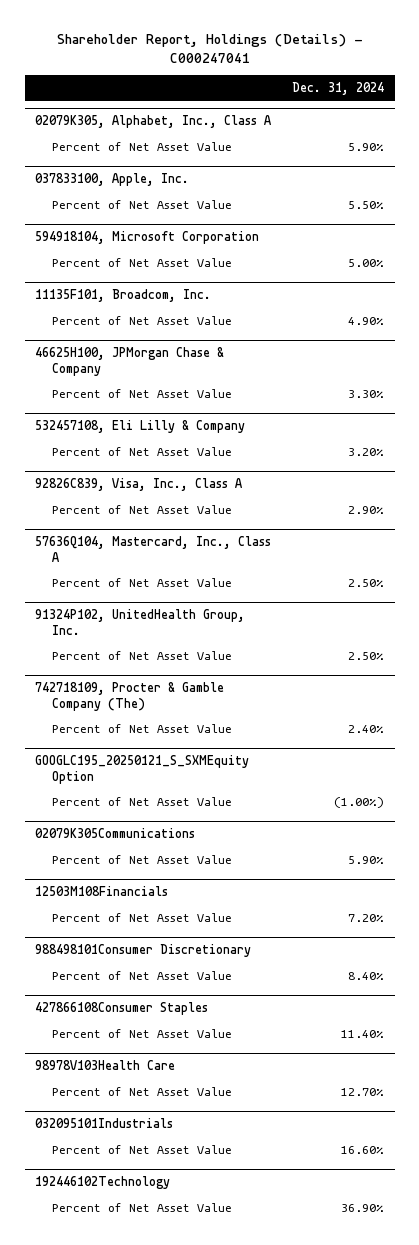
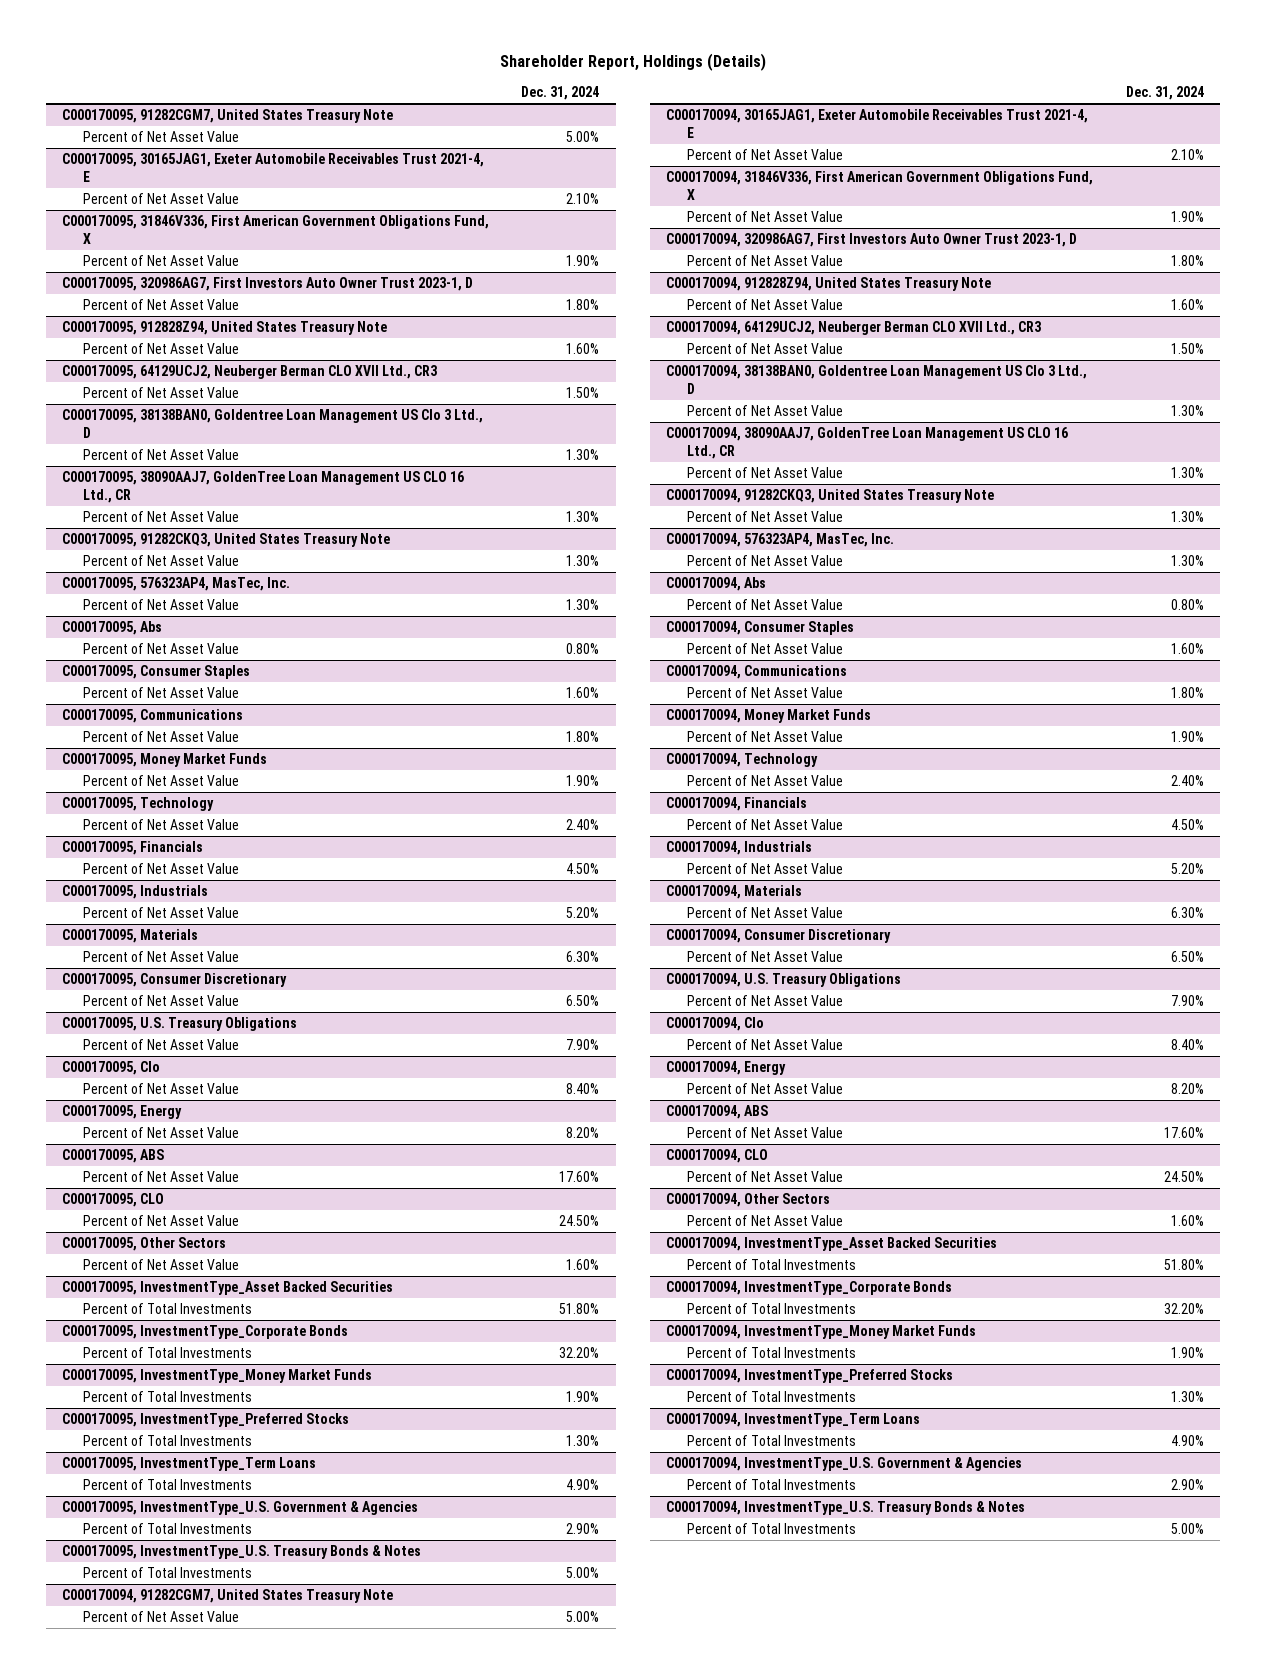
[56,33,363,63] Shareholder Report, Holdings (Details) - C000247041 -> [499,53,766,72] Shareholder Report, Holdings (Details)
[35,115,272,129] 02079K305, Alphabet, Inc., Class A -> none
[52,141,233,151] Percent of Net Asset Value -> none
[35,173,190,187] 037833100, Apple, Inc. -> none
[52,199,233,209] Percent of Net Asset Value -> none
[35,231,260,245] 594918104, Microsoft Corporation -> none
none -> [62,108,394,123] C000170095, 91282CGM7, United States Treasury Note
[35,289,212,303] 11135F101, Broadcom, Inc. -> none
[35,347,225,376] 46625H100, JPMorgan Chase & Company -> none
[35,420,246,434] 532457108, Eli Lilly & Company -> none
[35,478,243,492] 92826C839, Visa, Inc., Class A -> none
[35,536,272,562] 57636Q104, Mastercard, Inc., Class A -> none
[35,609,246,635] 91324P102, UnitedHealth Group, Inc. -> none
[35,682,225,711] 742718109, Procter & Gamble Company (The) -> none
none -> [62,152,485,182] C000170095, 30165JAG1, Exeter Automobile Receivables Trust 2021-4, E
[348,316,385,325] 4.90% -> [566,192,600,204] 2.10%
none -> [62,214,490,244] C000170095, 31846V336, First American Government Obligations Fund, X
[348,389,385,398] 3.30% -> [566,254,600,266] 1.90%
none -> [62,276,474,291] C000170095, 320986AG7, First Investors Auto Owner Trust 2023-1, D
[348,447,385,456] 3.20% -> [566,298,600,310] 1.80%
none -> [62,320,388,335] C000170095, 912828Z94, United States Treasury Note
[348,505,385,514] 2.90% -> [566,342,600,354] 1.60%
none -> [62,364,438,379] C000170095, 64129UCJ2, Neuberger Berman CLO XVII Ltd., CR3
[348,578,385,587] 2.50% -> [566,386,600,398] 1.50%
none -> [62,408,484,438] C000170095, 38138BAN0, Goldentree Loan Management US Clo 3 Ltd., D
[348,651,385,660] 2.50% -> [566,448,600,460] 1.30%
none -> [62,470,465,503] C000170095, 38090AAJ7, GoldenTree Loan Management US CLO 16 Ltd., CR
none -> [82,510,239,522] Percent of Net Asset Value
none -> [62,532,391,547] C000170095, 91282CKQ3, United States Treasury Note
none -> [82,554,239,566] Percent of Net Asset Value
none -> [62,576,291,591] C000170095, 576323AP4, MasTec, Inc.
none -> [82,598,239,610] Percent of Net Asset Value
none -> [62,620,163,635] C000170095, Abs
none -> [82,642,239,654] Percent of Net Asset Value
none -> [62,664,251,679] C000170095, Consumer Staples
none -> [82,686,239,698] Percent of Net Asset Value
none -> [62,708,244,723] C000170095, Communications
none -> [82,730,239,742] Percent of Net Asset Value
none -> [62,752,268,767] C000170095, Money Market Funds
none -> [82,774,239,786] Percent of Net Asset Value
none -> [62,796,215,811] C000170095, Technology
[35,755,250,784] GOOGLC195_20250121_S_SXMEquity Option -> none
[35,828,196,839] 02079K305Communications -> none
[35,886,169,897] 12503M108Financials -> none
[35,944,252,958] 988498101Consumer Discretionary -> none
none -> [62,840,204,855] C000170095, Financials
[334,796,385,808] (1.00%) -> [566,862,600,874] 4.50%
none -> [62,884,209,899] C000170095, Industrials
[348,855,385,864] 5.90% -> [566,906,600,918] 5.20%
none -> [62,928,199,943] C000170095, Materials
[348,913,385,922] 7.20% -> [566,950,600,962] 6.30%
none -> [62,972,288,987] C000170095, Consumer Discretionary
none -> [82,994,239,1006] Percent of Net Asset Value
none -> [62,1016,298,1031] C000170095, U.S. Treasury Obligations
none -> [82,1038,239,1050] Percent of Net Asset Value
none -> [62,1060,161,1075] C000170095, Clo
[35,1002,209,1016] 427866108Consumer Staples -> none
[35,1060,176,1071] 98978V103Health Care -> none
[35,1118,174,1129] 032095101Industrials -> none
[35,1176,171,1190] 192446102Technology -> none
none -> [62,1104,183,1119] C000170095, Energy
[341,1029,385,1038] 11.40% -> [566,1126,600,1138] 8.20%
none -> [62,1148,165,1163] C000170095, ABS
[341,1087,385,1096] 12.70% -> [559,1170,600,1182] 17.60%
none -> [62,1192,165,1207] C000170095, CLO
[341,1145,385,1154] 16.60% -> [559,1214,600,1226] 24.50%
none -> [62,1236,227,1251] C000170095, Other Sectors
[341,1203,385,1212] 36.90% -> [566,1258,600,1270] 1.60%
none -> [62,1280,394,1295] C000170095, InvestmentType_Asset Backed Securities
none -> [82,1302,252,1314] Percent of Total Investments
none -> [62,1324,349,1339] C000170095, InvestmentType_Corporate Bonds
none -> [82,1346,252,1358] Percent of Total Investments
none -> [62,1368,373,1383] C000170095, InvestmentType_Money Market Funds
none -> [82,1390,252,1402] Percent of Total Investments
none -> [62,1412,350,1427] C000170095, InvestmentType_Preferred Stocks
none -> [82,1434,252,1446] Percent of Total Investments
none -> [62,1456,317,1471] C000170095, InvestmentType_Term Loans
none -> [82,1478,252,1490] Percent of Total Investments
none -> [62,1500,419,1515] C000170095, InvestmentType_U.S. Government & Agencies
none -> [82,1522,252,1534] Percent of Total Investments
none -> [62,1544,422,1559] C000170095, InvestmentType_U.S. Treasury Bonds & Notes
none -> [82,1566,252,1578] Percent of Total Investments
none -> [62,1588,394,1603] C000170094, 91282CGM7, United States Treasury Note
none -> [82,1610,239,1622] Percent of Net Asset Value
none -> [666,108,1089,138] C000170094, 30165JAG1, Exeter Automobile Receivables Trust 2021-4, E
none -> [686,148,843,160] Percent of Net Asset Value
none -> [666,170,1094,200] C000170094, 31846V336, First American Government Obligations Fund, X
none -> [686,210,843,222] Percent of Net Asset Value
none -> [666,232,1078,247] C000170094, 320986AG7, First Investors Auto Owner Trust 2023-1, D
none -> [686,254,843,266] Percent of Net Asset Value
none -> [666,276,992,291] C000170094, 912828Z94, United States Treasury Note
none -> [686,298,843,310] Percent of Net Asset Value
none -> [666,320,1042,335] C000170094, 64129UCJ2, Neuberger Berman CLO XVII Ltd., CR3
none -> [686,342,843,354] Percent of Net Asset Value
none -> [666,364,1088,394] C000170094, 38138BAN0, Goldentree Loan Management US Clo 3 Ltd., D
none -> [686,404,843,416] Percent of Net Asset Value
none -> [666,426,1069,459] C000170094, 38090AAJ7, GoldenTree Loan Management US CLO 16 Ltd., CR
none -> [686,466,843,478] Percent of Net Asset Value
none -> [666,488,995,503] C000170094, 91282CKQ3, United States Treasury Note
none -> [686,510,843,522] Percent of Net Asset Value
none -> [666,532,895,547] C000170094, 576323AP4, MasTec, Inc.
none -> [686,554,843,566] Percent of Net Asset Value
none -> [666,576,767,591] C000170094, Abs
none -> [686,598,843,610] Percent of Net Asset Value
none -> [666,620,855,635] C000170094, Consumer Staples
none -> [686,642,843,654] Percent of Net Asset Value
none -> [666,664,848,679] C000170094, Communications
none -> [686,686,843,698] Percent of Net Asset Value
none -> [666,708,872,723] C000170094, Money Market Funds
none -> [686,730,843,742] Percent of Net Asset Value
none -> [666,752,819,767] C000170094, Technology
none -> [686,774,843,786] Percent of Net Asset Value
none -> [666,796,808,811] C000170094, Financials
none -> [686,818,843,830] Percent of Net Asset Value
none -> [666,840,813,855] C000170094, Industrials
none -> [686,862,843,874] Percent of Net Asset Value
none -> [666,884,803,899] C000170094, Materials
none -> [686,906,843,918] Percent of Net Asset Value
none -> [666,928,892,943] C000170094, Consumer Discretionary
none -> [686,950,843,962] Percent of Net Asset Value
none -> [666,972,902,987] C000170094, U.S. Treasury Obligations
none -> [686,994,843,1006] Percent of Net Asset Value
none -> [666,1016,765,1031] C000170094, Clo
none -> [686,1038,843,1050] Percent of Net Asset Value
none -> [666,1060,787,1075] C000170094, Energy
none -> [686,1082,843,1094] Percent of Net Asset Value
none -> [666,1104,769,1119] C000170094, ABS
none -> [686,1126,843,1138] Percent of Net Asset Value
none -> [666,1148,769,1163] C000170094, CLO
none -> [686,1170,843,1182] Percent of Net Asset Value
none -> [666,1192,831,1207] C000170094, Other Sectors
none -> [686,1214,843,1226] Percent of Net Asset Value
none -> [666,1236,998,1251] C000170094, InvestmentType_Asset Backed Securities
none -> [686,1258,856,1270] Percent of Total Investments
none -> [666,1280,953,1295] C000170094, InvestmentType_Corporate Bonds
none -> [686,1302,856,1314] Percent of Total Investments
none -> [666,1324,977,1339] C000170094, InvestmentType_Money Market Funds
none -> [686,1346,856,1358] Percent of Total Investments
none -> [666,1368,954,1383] C000170094, InvestmentType_Preferred Stocks
none -> [686,1390,856,1402] Percent of Total Investments
none -> [666,1412,921,1427] C000170094, InvestmentType_Term Loans
none -> [686,1434,856,1446] Percent of Total Investments
none -> [666,1456,1023,1471] C000170094, InvestmentType_U.S. Government & Agencies
none -> [686,1478,856,1490] Percent of Total Investments
none -> [666,1500,1026,1515] C000170094, InvestmentType_U.S. Treasury Bonds & Notes
none -> [686,1522,856,1534] Percent of Total Investments

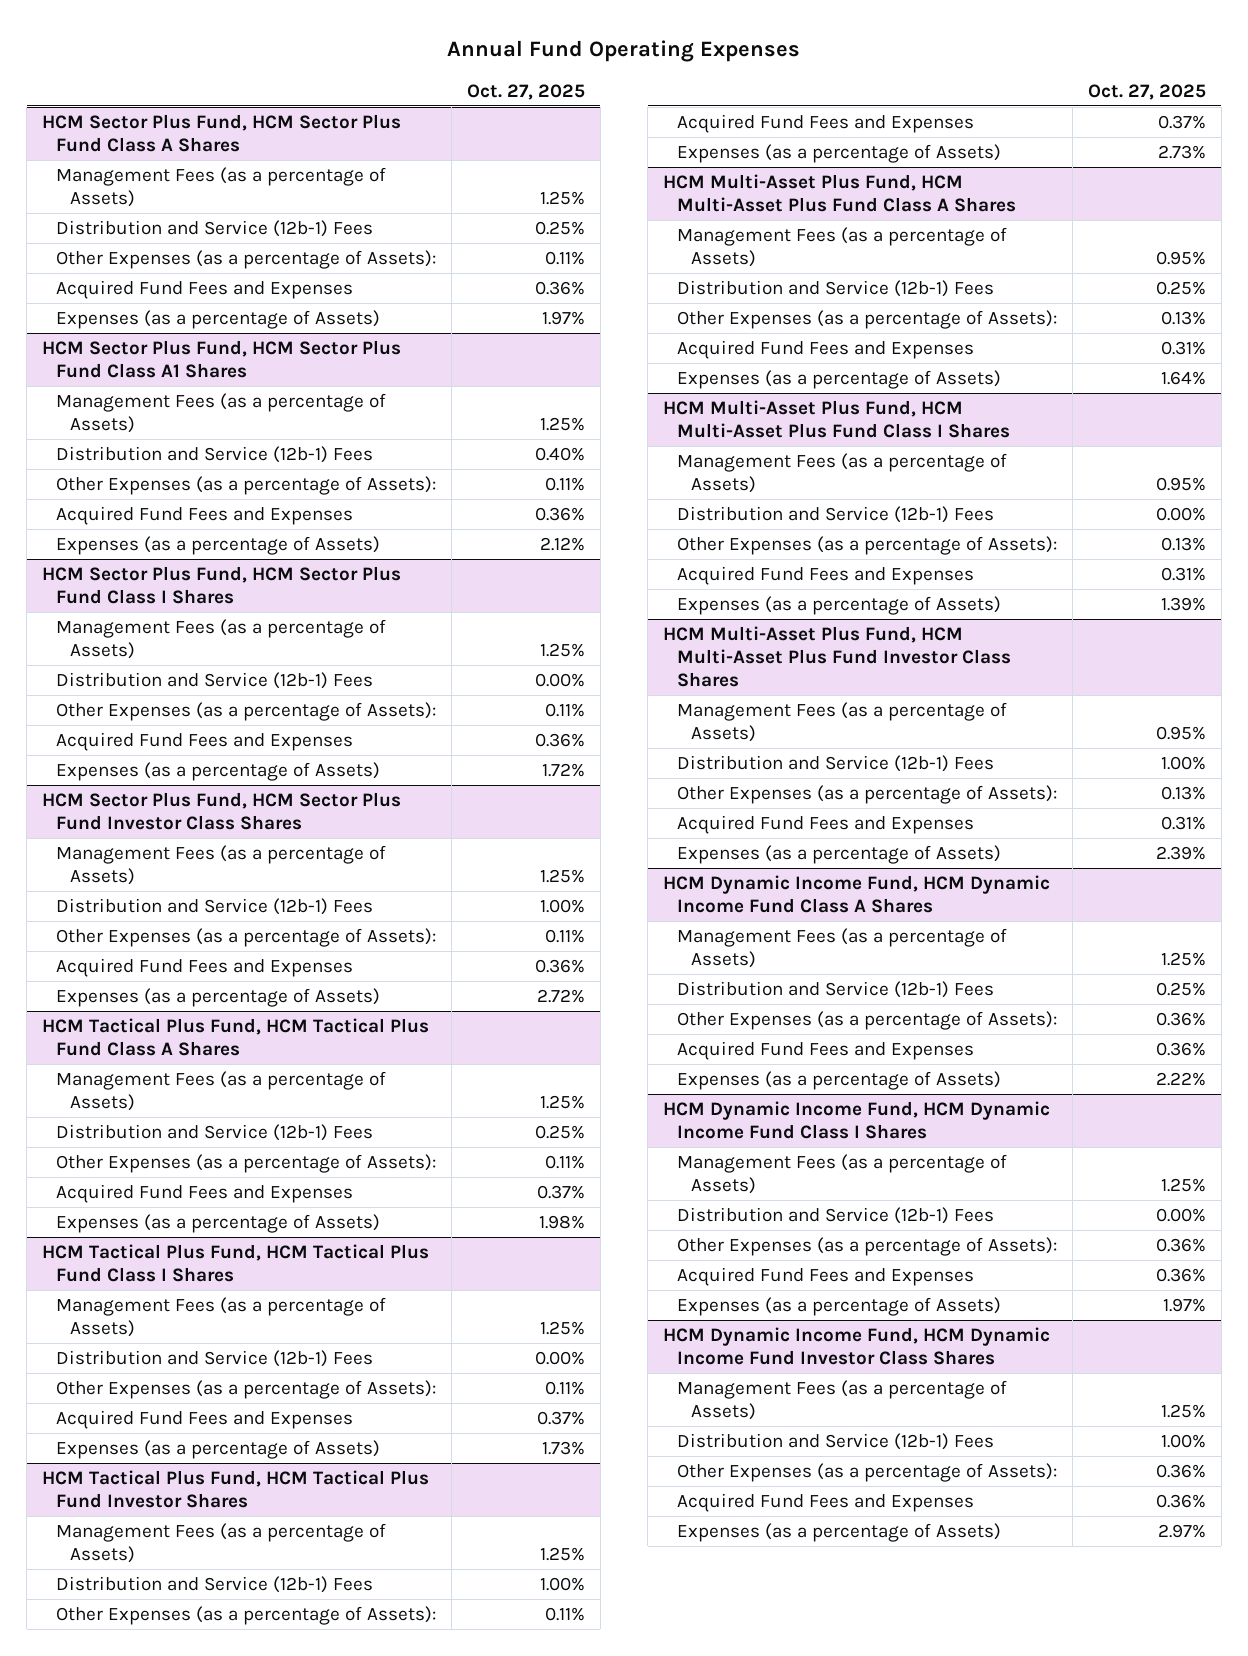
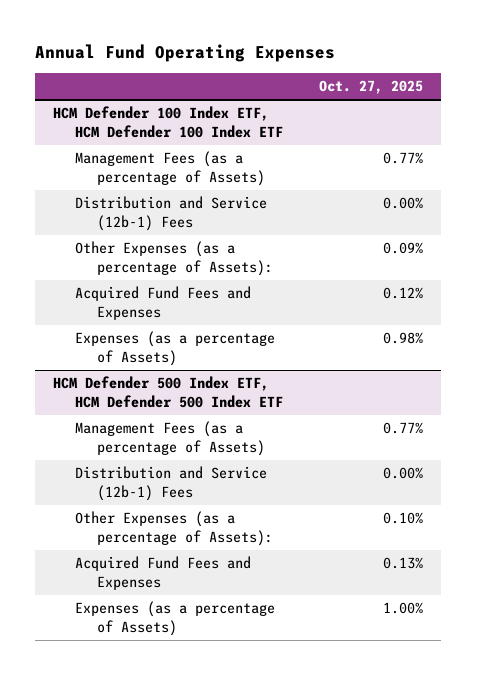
[42,114,402,153] HCM Sector Plus Fund, HCM Sector Plus Fund Class A Shares -> none
[55,220,373,238] Distribution and Service (12b-1) Fees -> none
[55,250,436,270] Other Expenses (as a percentage of Assets): -> none
[55,280,353,300] Acquired Fund Fees and Expenses -> none
[55,310,380,330] Expenses (as a percentage of Assets) -> none
[42,340,402,379] HCM Sector Plus Fund, HCM Sector Plus Fund Class A1 Shares -> none
[55,393,386,434] Management Fees (as a percentage of Assets) -> none
[55,446,373,464] Distribution and Service (12b-1) Fees -> none
[55,476,436,496] Other Expenses (as a percentage of Assets): -> none
[55,506,353,526] Acquired Fund Fees and Expenses -> none
[55,536,380,556] Expenses (as a percentage of Assets) -> none
[42,566,402,605] HCM Sector Plus Fund, HCM Sector Plus Fund Class I Shares -> none
[55,619,386,660] Management Fees (as a percentage of Assets) -> none
[55,672,373,690] Distribution and Service (12b-1) Fees -> none
[55,702,436,722] Other Expenses (as a percentage of Assets): -> none
[55,732,353,752] Acquired Fund Fees and Expenses -> none
[55,762,380,782] Expenses (as a percentage of Assets) -> none
[42,792,402,831] HCM Sector Plus Fund, HCM Sector Plus Fund Investor Class Shares -> none
[55,845,386,886] Management Fees (as a percentage of Assets) -> none
[55,898,373,916] Distribution and Service (12b-1) Fees -> none
[55,928,436,948] Other Expenses (as a percentage of Assets): -> none
[55,958,353,978] Acquired Fund Fees and Expenses -> none
[55,988,380,1008] Expenses (as a percentage of Assets) -> none
[42,1018,430,1057] HCM Tactical Plus Fund, HCM Tactical Plus Fund Class A Shares -> none
[55,1071,386,1112] Management Fees (as a percentage of Assets) -> none
[55,1124,373,1142] Distribution and Service (12b-1) Fees -> none
[55,1154,436,1174] Other Expenses (as a percentage of Assets): -> none
[55,1184,353,1204] Acquired Fund Fees and Expenses -> none
[55,1214,380,1234] Expenses (as a percentage of Assets) -> none
[42,1244,430,1283] HCM Tactical Plus Fund, HCM Tactical Plus Fund Class I Shares -> none
[55,1297,386,1338] Management Fees (as a percentage of Assets) -> none
[55,1350,373,1368] Distribution and Service (12b-1) Fees -> none
[55,1380,436,1400] Other Expenses (as a percentage of Assets): -> none
[55,1410,353,1430] Acquired Fund Fees and Expenses -> none
[55,1440,380,1460] Expenses (as a percentage of Assets) -> none
[42,1470,430,1509] HCM Tactical Plus Fund, HCM Tactical Plus Fund Investor Shares -> none
[55,1523,386,1564] Management Fees (as a percentage of Assets) -> none
[55,1576,373,1594] Distribution and Service (12b-1) Fees -> none
[55,1606,436,1626] Other Expenses (as a percentage of Assets): -> none
[677,114,975,134] Acquired Fund Fees and Expenses -> none
[677,144,1002,164] Expenses (as a percentage of Assets) -> none
[663,174,1017,213] HCM Multi-Asset Plus Fund, HCM Multi-Asset Plus Fund Class A Shares -> none
[677,227,1008,268] Management Fees (as a percentage of Assets) -> none
[677,280,995,298] Distribution and Service (12b-1) Fees -> none
[677,310,1058,330] Other Expenses (as a percentage of Assets): -> none
[677,340,975,360] Acquired Fund Fees and Expenses -> none
[677,370,1002,390] Expenses (as a percentage of Assets) -> none
[663,400,1011,439] HCM Multi-Asset Plus Fund, HCM Multi-Asset Plus Fund Class I Shares -> none
[677,453,1008,494] Management Fees (as a percentage of Assets) -> none
none -> [53,106,284,138] HCM Defender 100 Index ETF, HCM Defender 100 Index ETF
[539,191,585,206] 1.25% -> [383,152,424,165] 0.77%
[663,626,1012,688] HCM Multi-Asset Plus Fund, HCM Multi-Asset Plus Fund Investor Class Shares -> none
[677,755,995,773] Distribution and Service (12b-1) Fees -> none
[677,785,1058,805] Other Expenses (as a percentage of Assets): -> none
[677,815,975,835] Acquired Fund Fees and Expenses -> none
[677,845,1002,865] Expenses (as a percentage of Assets) -> none
[663,875,1051,914] HCM Dynamic Income Fund, HCM Dynamic Income Fund Class A Shares -> none
[677,928,1008,969] Management Fees (as a percentage of Assets) -> none
[677,981,995,999] Distribution and Service (12b-1) Fees -> none
[677,1011,1058,1031] Other Expenses (as a percentage of Assets): -> none
[677,1041,975,1061] Acquired Fund Fees and Expenses -> none
[677,1071,1002,1091] Expenses (as a percentage of Assets) -> none
[663,1101,1051,1140] HCM Dynamic Income Fund, HCM Dynamic Income Fund Class I Shares -> none
[677,1154,1008,1195] Management Fees (as a percentage of Assets) -> none
[1160,537,1206,552] 0.13% -> [383,242,424,255] 0.09%
[1160,567,1206,582] 0.31% -> [383,287,424,300] 0.12%
[1160,597,1206,612] 1.39% -> [383,332,424,345] 0.98%
none -> [53,376,284,408] HCM Defender 500 Index ETF, HCM Defender 500 Index ETF
[1155,726,1206,741] 0.95% -> [383,422,424,435] 0.77%
[663,1327,1051,1366] HCM Dynamic Income Fund, HCM Dynamic Income Fund Investor Class Shares -> none
[677,1380,1008,1421] Management Fees (as a percentage of Assets) -> none
[677,1433,995,1451] Distribution and Service (12b-1) Fees -> none
[677,1463,1058,1483] Other Expenses (as a percentage of Assets): -> none
[677,1493,975,1513] Acquired Fund Fees and Expenses -> none
[677,1523,1002,1543] Expenses (as a percentage of Assets) -> none
[1155,1238,1206,1253] 0.36% -> [383,512,424,525] 0.10%
[1155,1268,1206,1283] 0.36% -> [383,557,424,570] 0.13%
[1162,1298,1206,1313] 1.97% -> [383,602,424,615] 1.00%

